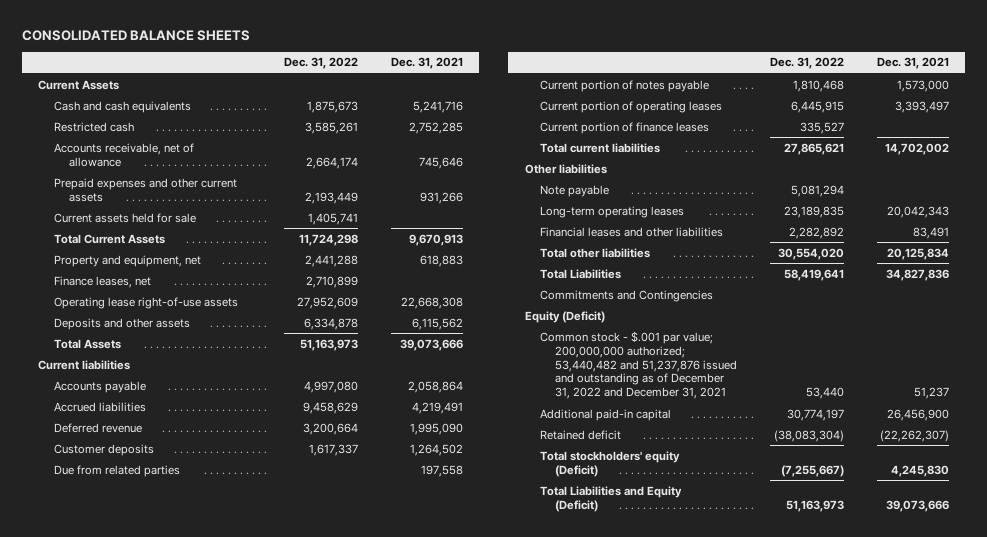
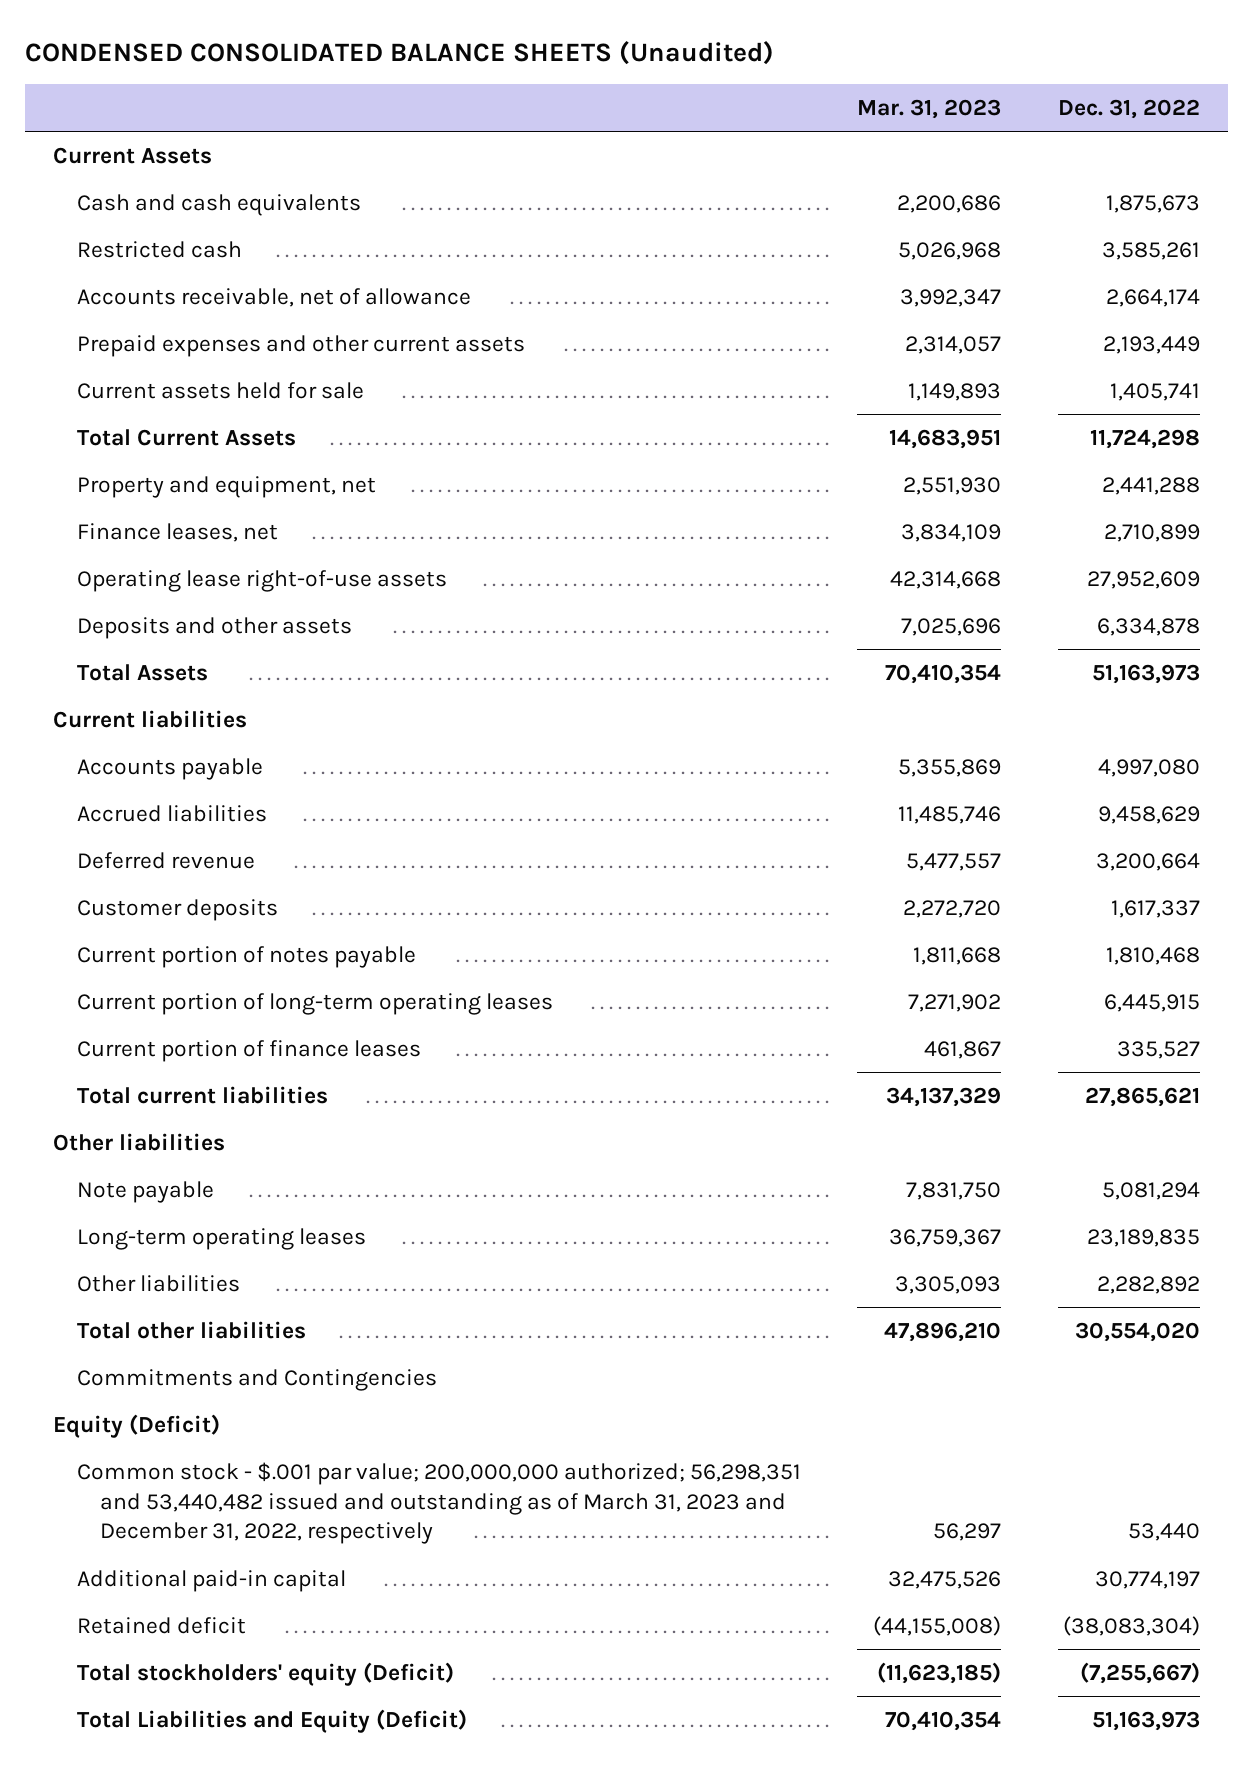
[21,29,250,41] CONSOLIDATED BALANCE SHEETS -> [25,40,775,65] CONDENSED CONSOLIDATED BALANCE SHEETS (Unaudited)
[390,57,463,70] Dec. 31, 2021 -> none
none -> [857,98,1002,119] Mar. 31, 2023
[53,464,180,477] Due from related parties -> none
[540,100,723,113] Current portion of operating leases -> [76,992,553,1015] Current portion of long-term operating leases
[540,226,724,237] Financial leases and other liabilities -> [76,1274,240,1292] Other liabilities
[540,268,622,279] Total Liabilities -> none
[540,330,738,400] Common stock - $.001 par value; 200,000,000 authorized; 53,440,482 and 51,237,876 issued and outstanding as of December 31, 2022 and December 31, 2021 -> [76,1461,801,1545] Common stock - $.001 par value; 200,000,000 authorized; 56,298,351 and 53,440,482 issued and outstanding as of March 31, 2023 and December 31, 2022, respectively

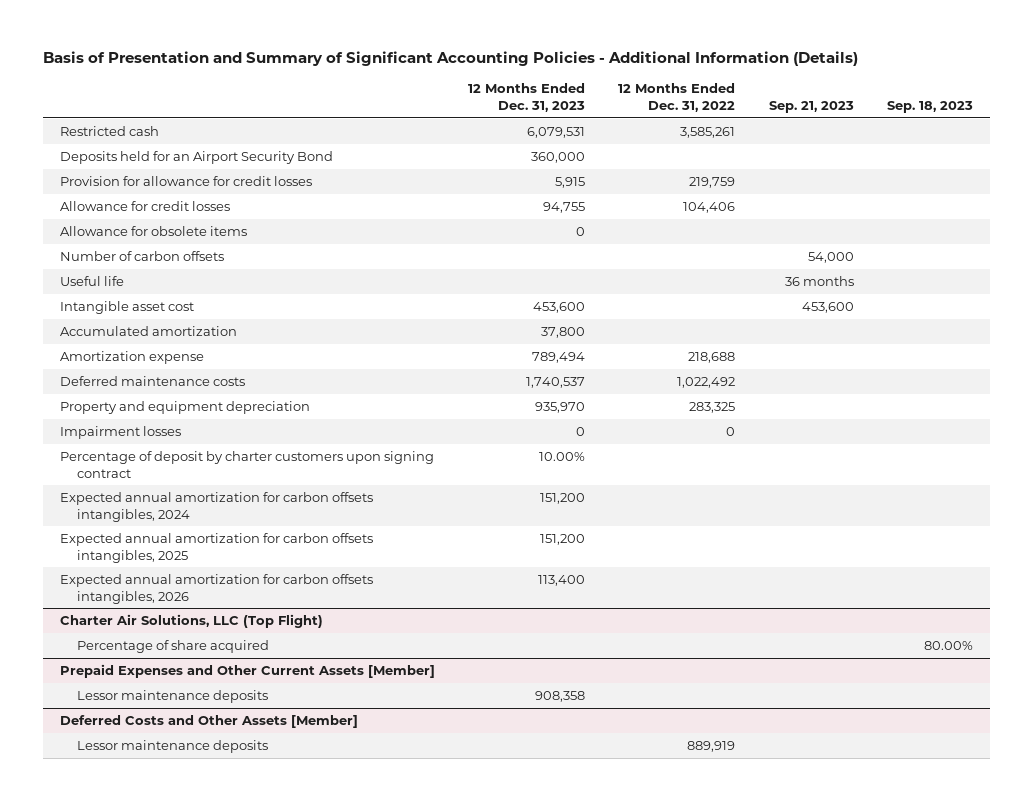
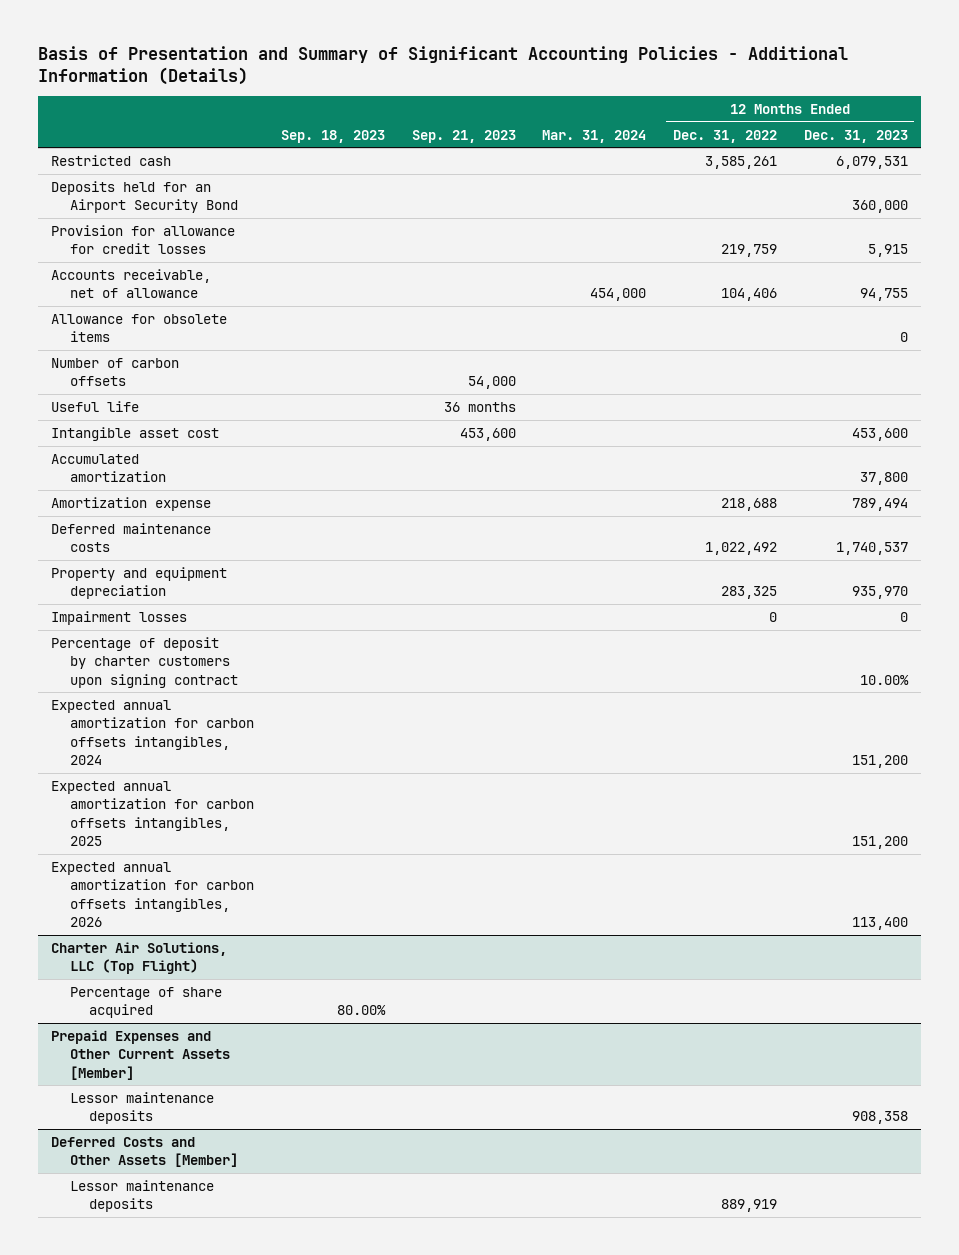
none -> [542,129,647,143] Mar. 31, 2024
[59,200,230,211] Allowance for credit losses -> [51,268,212,299] Accounts receivable, net of allowance

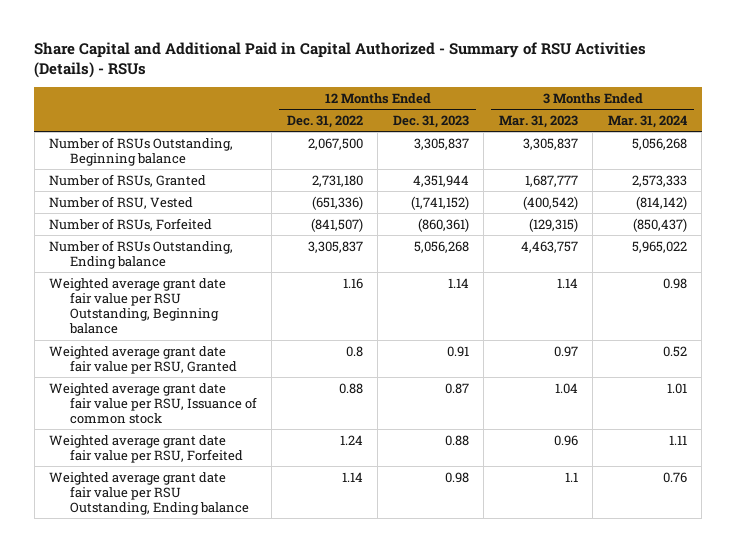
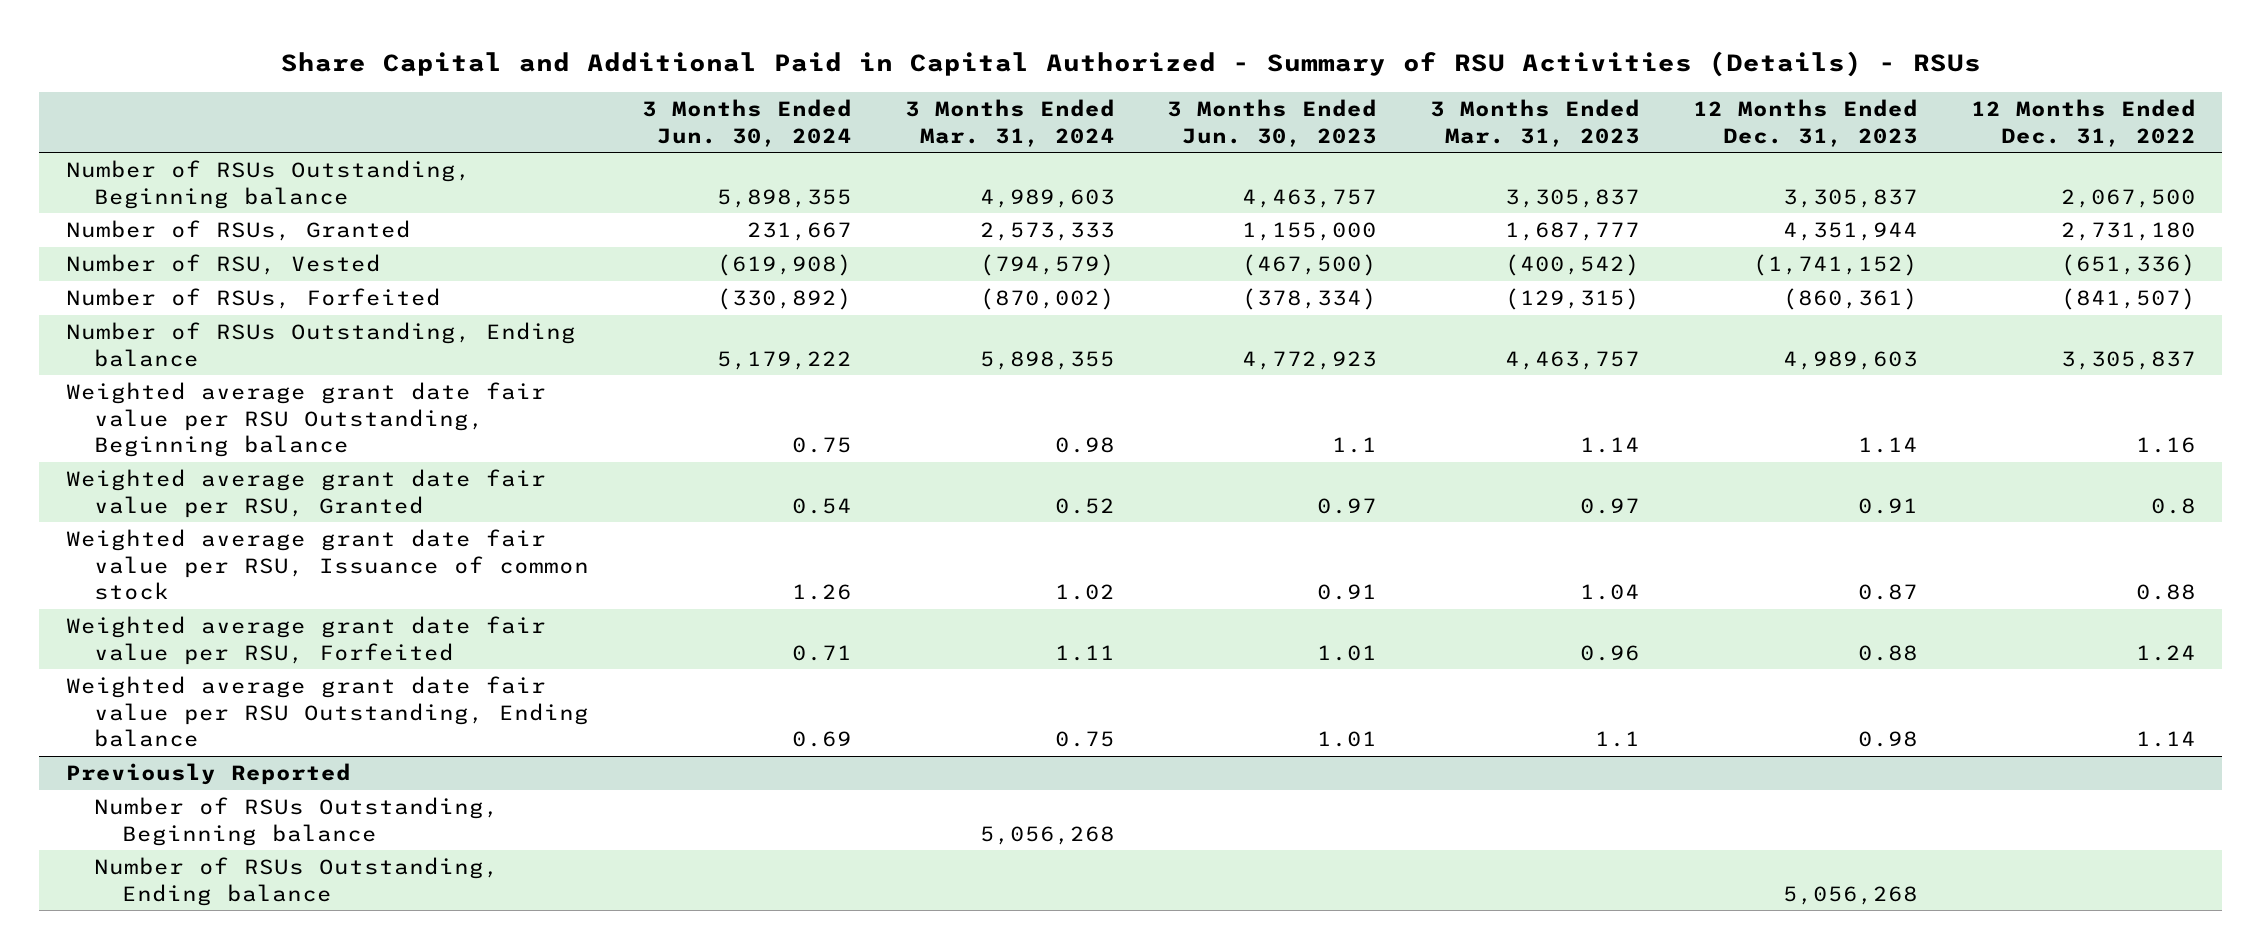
none -> [641,98,852,147] 3 Months Ended Jun. 30, 2024
none -> [1167,98,1378,147] 3 Months Ended Jun. 30, 2023
[631,137,687,150] 5,056,268 -> [979,188,1115,208] 4,989,603
[635,195,687,210] (814,142) -> [979,254,1115,277] (794,579)
[632,217,687,232] (850,437) -> [979,288,1115,311] (870,002)
[413,240,469,253] 5,056,268 -> [1782,350,1918,370] 4,989,603
[631,240,687,253] 5,965,022 -> [979,350,1115,370] 5,898,355
[666,382,687,394] 1.01 -> [1054,584,1115,601] 1.02
[662,471,687,483] 0.76 -> [1054,731,1115,748] 0.75
none -> [65,763,351,786] Previously Reported
none -> [93,797,499,846] Number of RSUs Outstanding, Beginning balance
none -> [93,857,499,906] Number of RSUs Outstanding, Ending balance

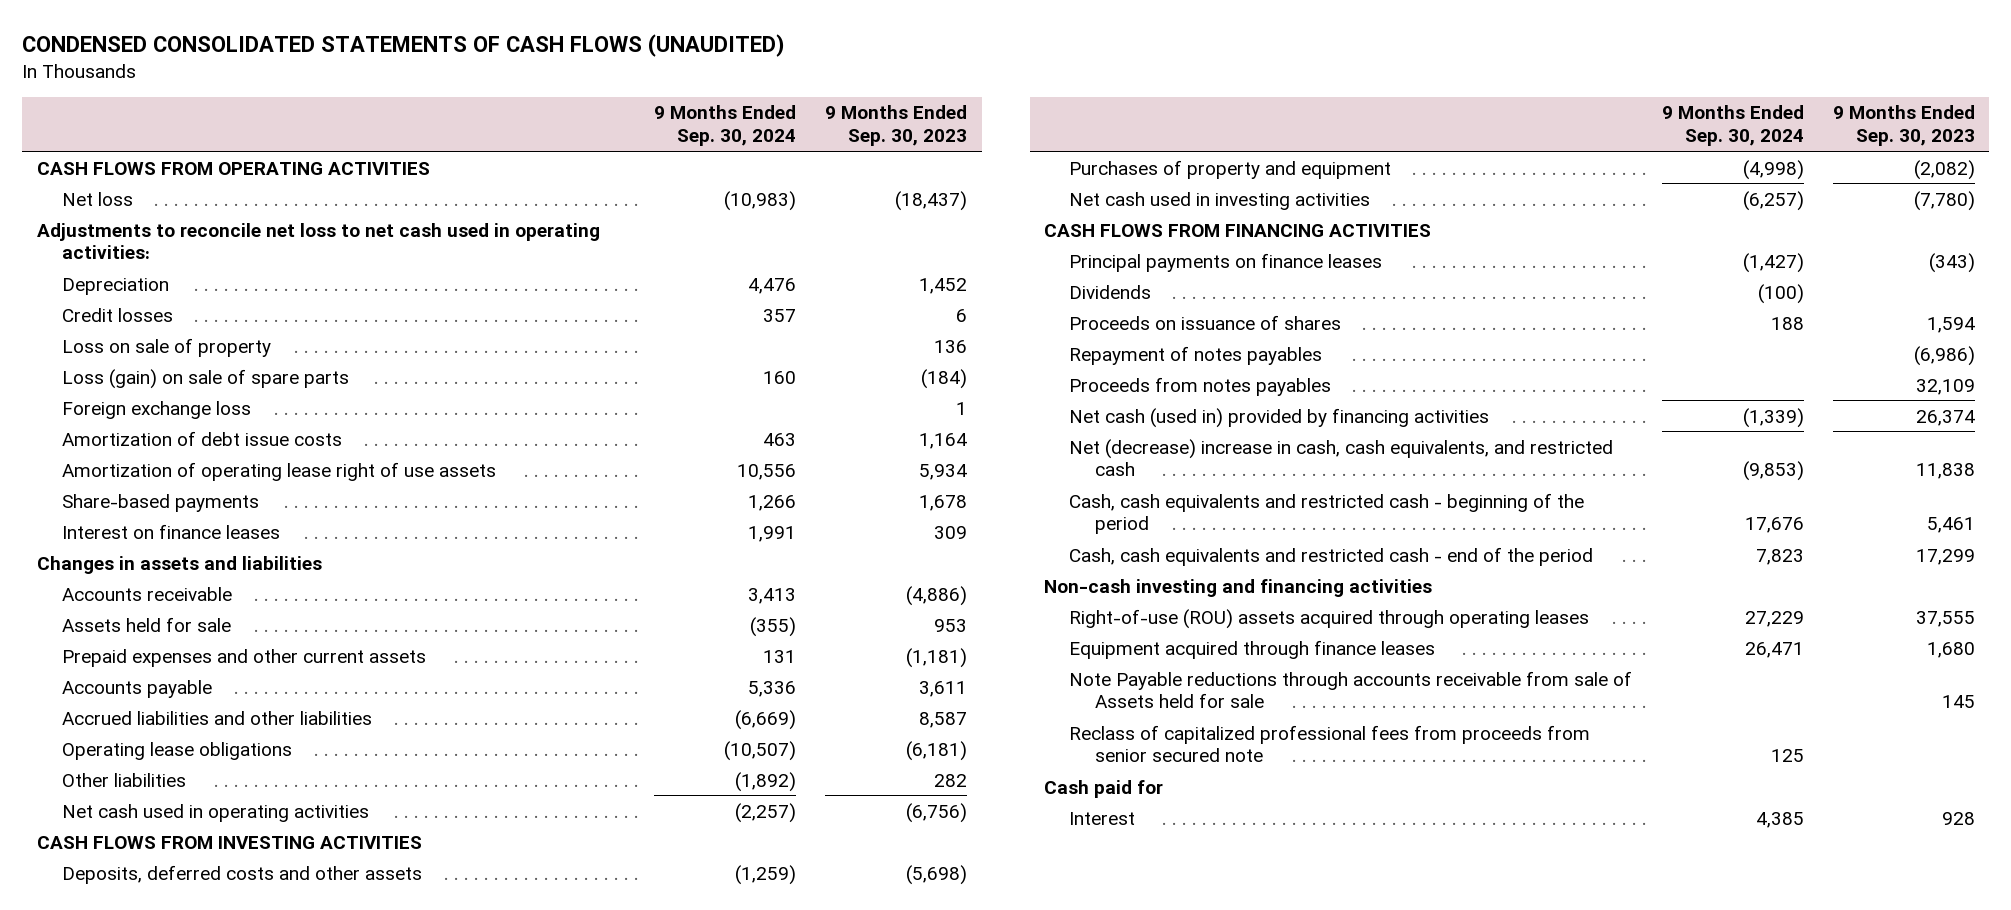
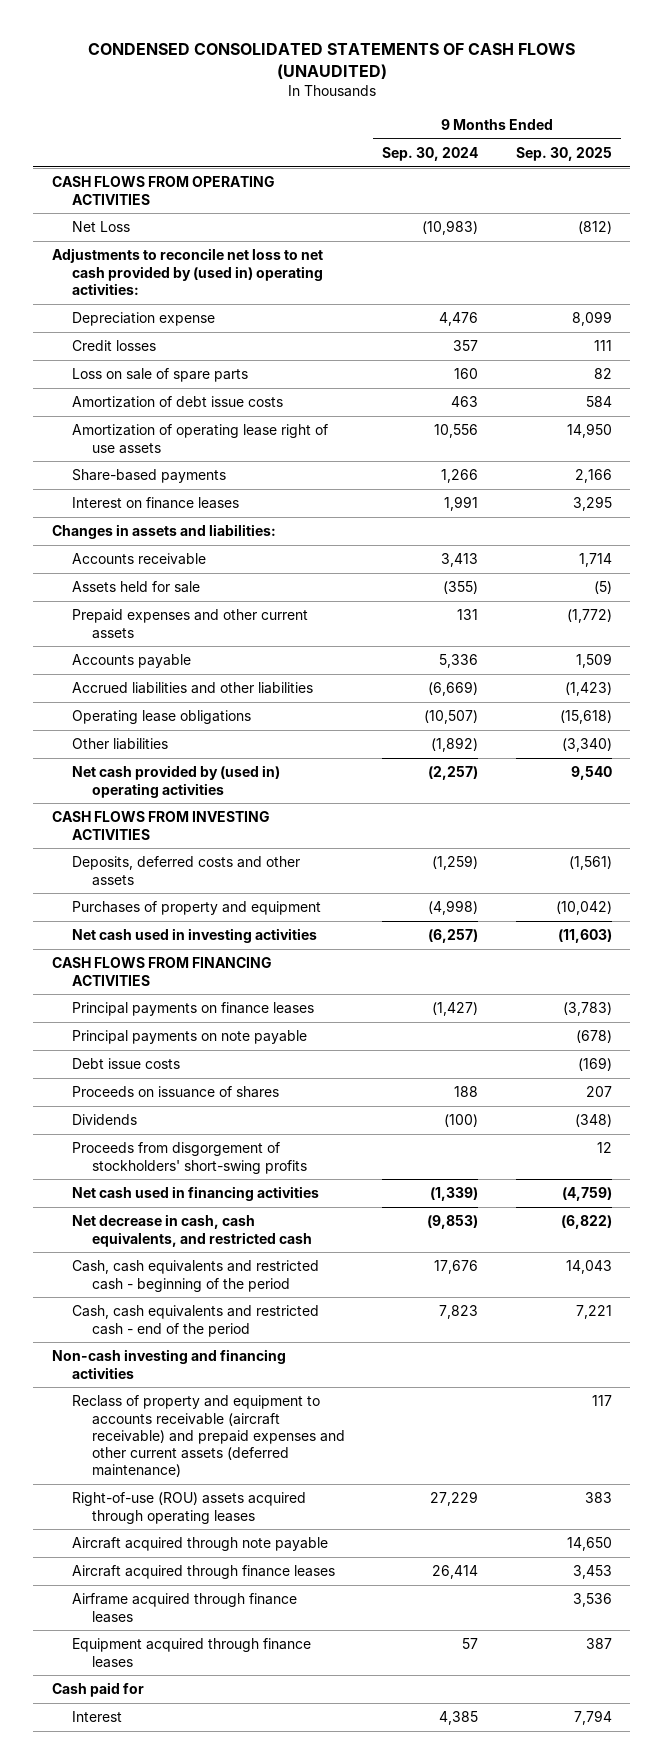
[825,105,968,147] 9 Months Ended Sep. 30, 2023 -> none
none -> [515,146,612,161] Sep. 30, 2025
[61,191,133,206] Net loss -> [71,221,130,233] Net Loss
[36,222,600,260] Adjustments to reconcile net loss to net cash used in operating activities: -> [51,248,323,295] Adjustments to reconcile net loss to net cash provided by (used in) operating activities:
[61,277,169,295] Depreciation -> [71,312,215,327] Depreciation expense
[61,337,271,357] Loss on sale of property -> none
[61,400,251,419] Foreign exchange loss -> none
[61,368,349,389] Loss (gain) on sale of spare parts -> [71,368,248,383] Loss on sale of spare parts
[36,555,322,574] Changes in assets and liabilities -> [51,524,276,540] Changes in assets and liabilities:
[61,803,369,822] Net cash used in operating activities -> [71,765,280,798] Net cash provided by (used in) operating activities
none -> [71,1030,307,1045] Principal payments on note payable
none -> [71,1058,180,1070] Debt issue costs
[1069,345,1323,365] Repayment of notes payables -> none
[1069,376,1332,396] Proceeds from notes payables -> none
[1069,284,1152,299] Dividends -> [71,1114,137,1126] Dividends
none -> [71,1142,307,1174] Proceeds from disgorgement of stockholders' short-swing profits
[1069,407,1490,428] Net cash (used in) provided by financing activities -> [71,1186,319,1202] Net cash used in financing activities
[1069,438,1614,477] Net (decrease) increase in cash, cash equivalents, and restricted cash -> [71,1214,312,1247] Net decrease in cash, cash equivalents, and restricted cash
none -> [71,1395,345,1478] Reclass of property and equipment to accounts receivable (aircraft receivable) and prepaid expenses and other current assets (deferred maintenance)
[1069,670,1633,709] Note Payable reductions through accounts receivable from sale of Assets held for sale -> none
[1069,724,1591,763] Reclass of capitalized professional fees from proceeds from senior secured note -> none
none -> [71,1537,328,1552] Aircraft acquired through note payable
none -> [71,1565,335,1580] Aircraft acquired through finance leases
none -> [71,1593,297,1623] Airframe acquired through finance leases
[1744,641,1804,658] 26,471 -> [462,1638,479,1650] 57

